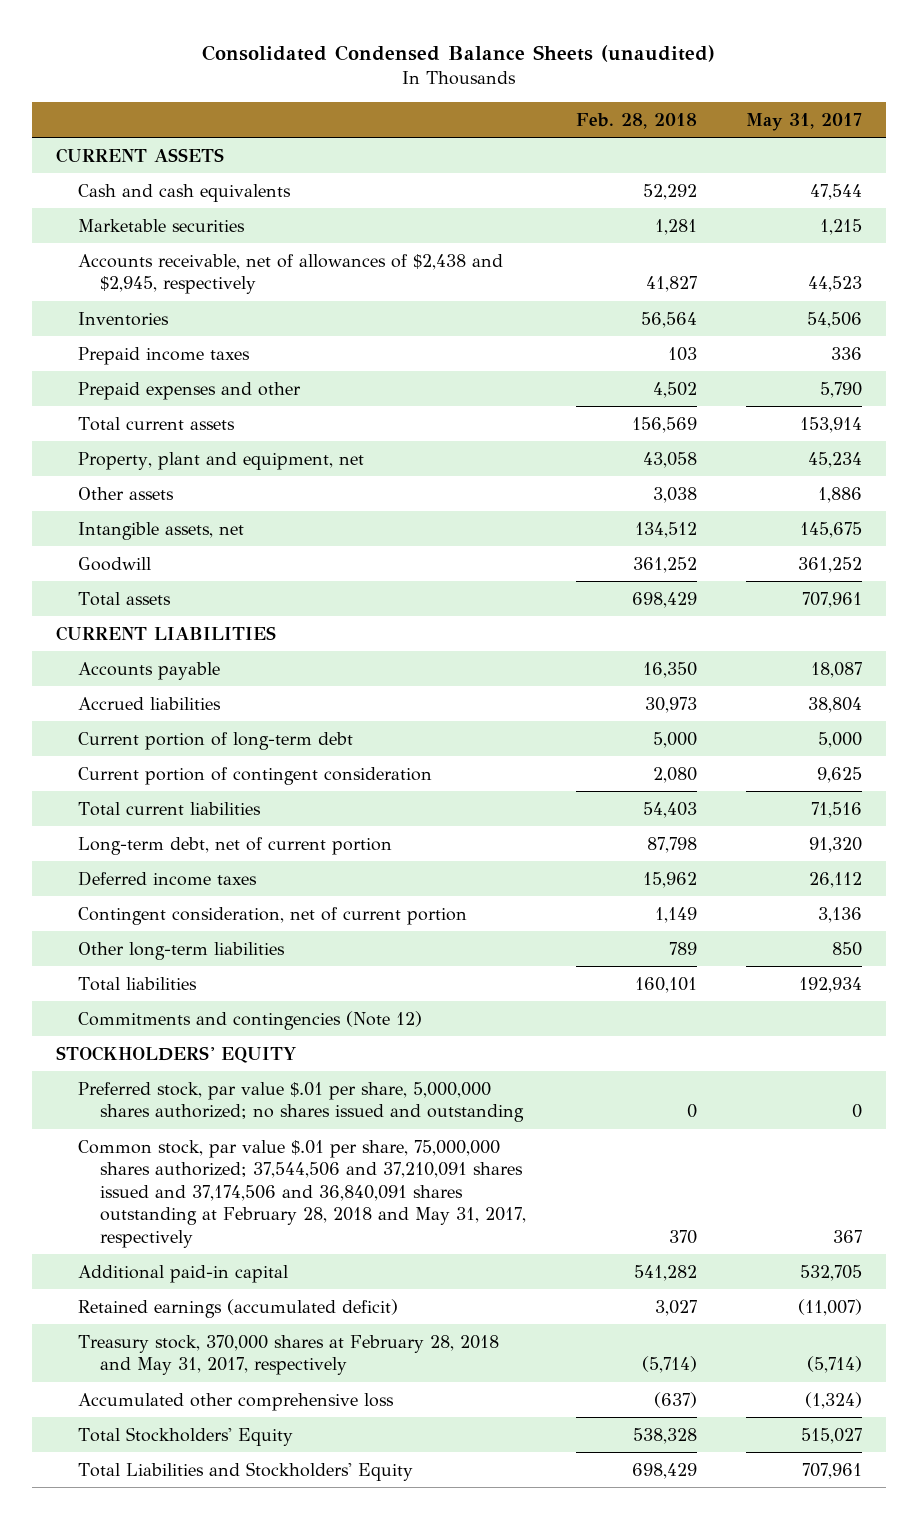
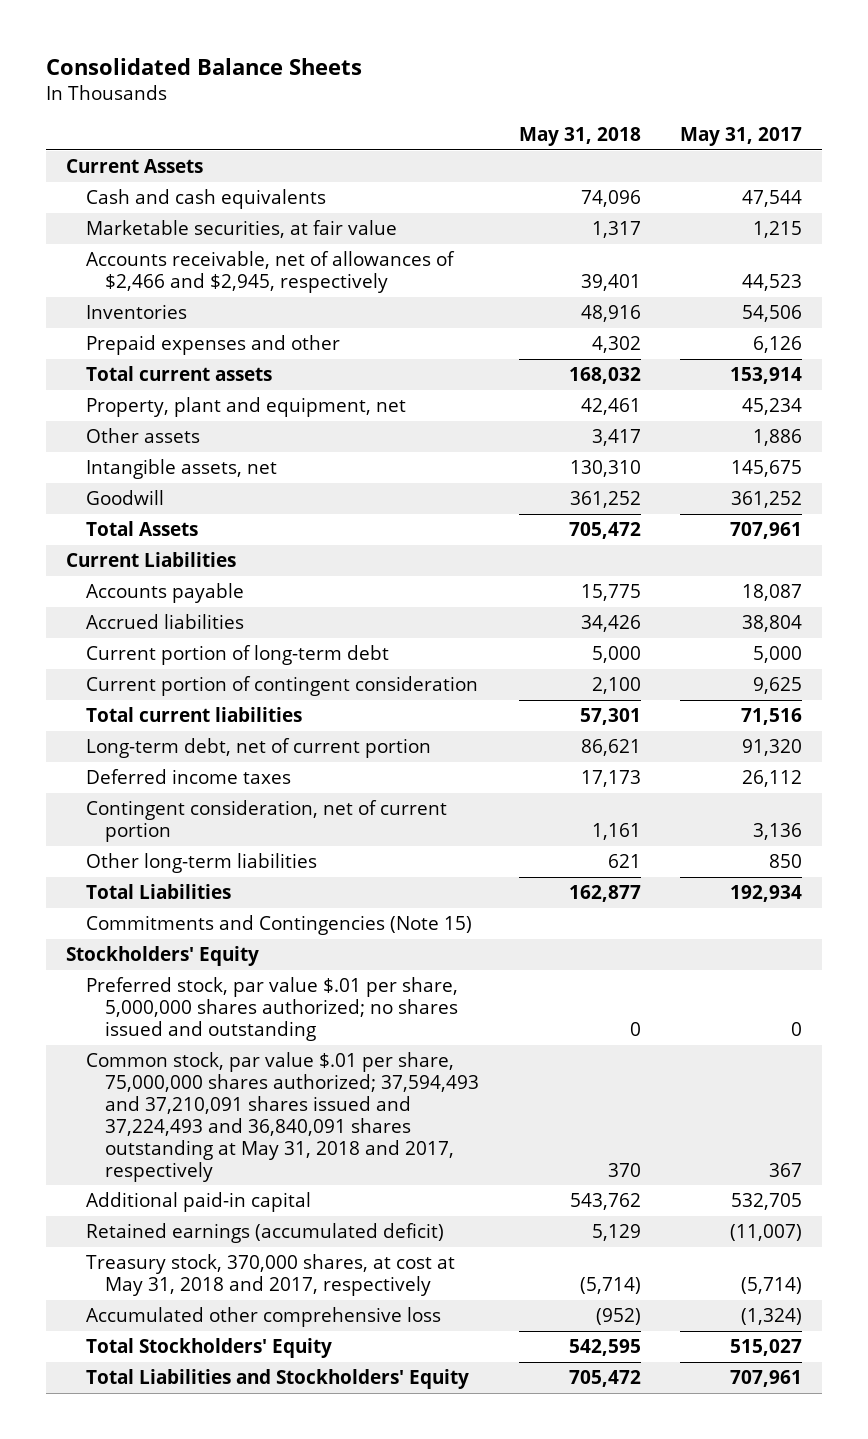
[202,44,716,62] Consolidated Condensed Balance Sheets (unaudited) -> [46,58,363,76] Consolidated Balance Sheets
[575,112,697,129] Feb. 28, 2018 -> none
none -> [518,127,641,147] May 31, 2018
[56,147,225,163] CURRENT ASSETS -> [65,159,203,174] Current Assets
[78,218,246,232] Marketable securities -> [85,220,397,239] Marketable securities, at fair value
[78,253,504,295] Accounts receivable, net of allowances of $2,438 and $2,945, respectively -> [85,251,455,293] Accounts receivable, net of allowances of $2,466 and $2,945, respectively
[78,346,251,365] Prepaid income taxes -> none
[819,381,862,398] 5,790 -> [753,336,803,354] 6,126
[78,591,172,606] Total assets -> [85,521,198,537] Total Assets
[56,625,277,641] CURRENT LIABILITIES -> [65,552,236,568] Current Liabilities
[78,976,198,991] Total liabilities -> [85,884,231,900] Total Liabilities
[78,1010,423,1030] Commitments and contingencies (Note 12) -> [85,915,472,936] Commitments and Contingencies (Note 15)
[56,1045,297,1063] STOCKHOLDERS' EQUITY -> [65,946,259,967] Stockholders' Equity
[78,1139,527,1248] Common stock, par value $.01 per share, 75,000,000 shares authorized; 37,544,506 and 37,210,091 shares issued and 37,174,506 and 36,840,091 shares outstanding at February 28, 2018 and May 31, 2017, respectively -> [85,1052,480,1182] Common stock, par value $.01 per share, 75,000,000 shares authorized; 37,594,493 and 37,210,091 shares issued and 37,224,493 and 36,840,091 shares outstanding at May 31, 2018 and 2017, respectively
[78,1334,500,1376] Treasury stock, 370,000 shares at February 28, 2018 and May 31, 2017, respectively -> [85,1254,455,1296] Treasury stock, 370,000 shares, at cost at May 31, 2018 and 2017, respectively

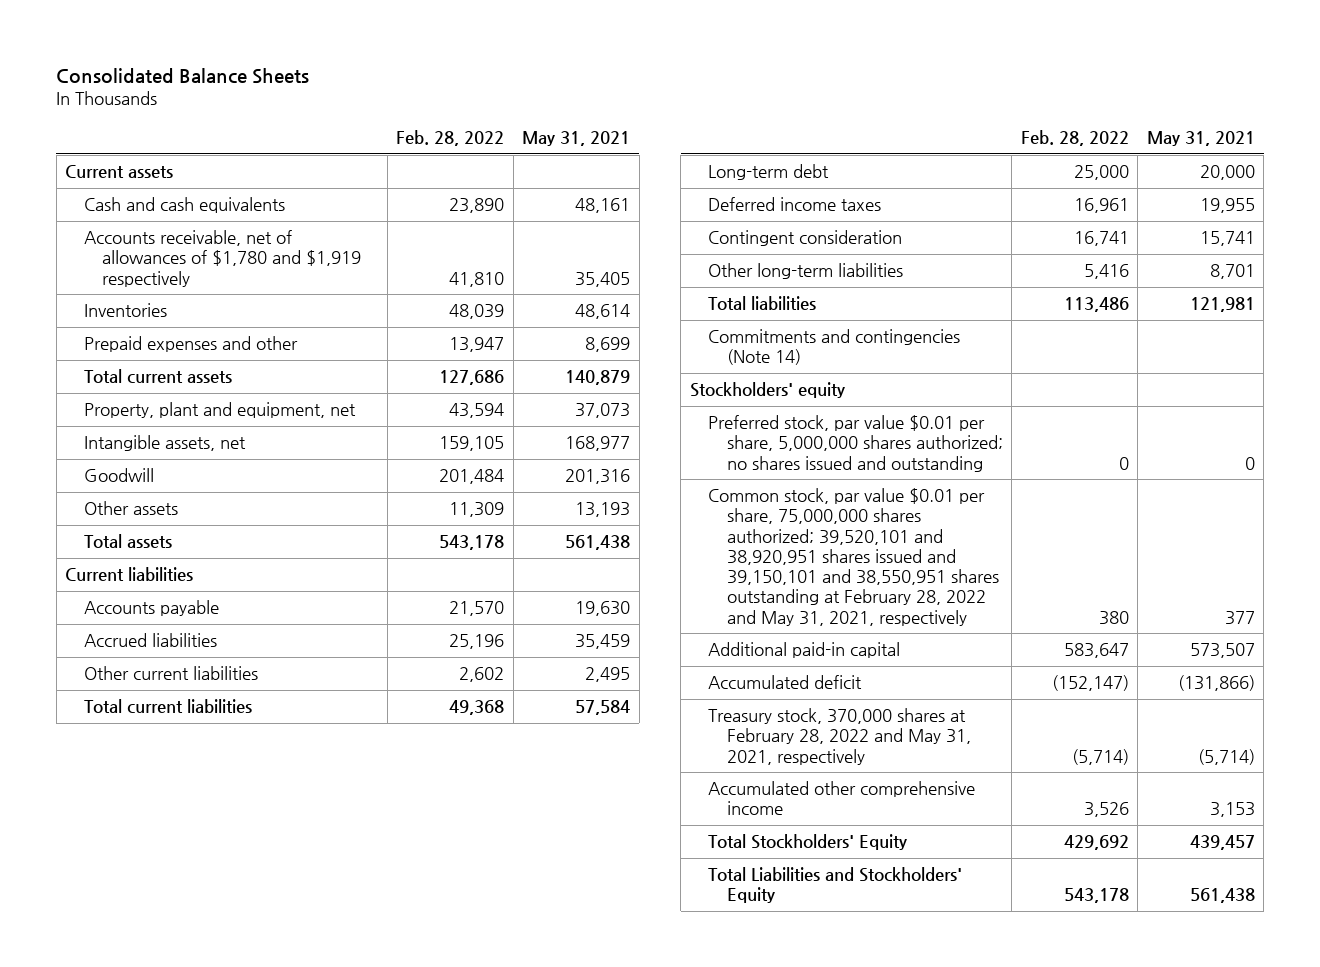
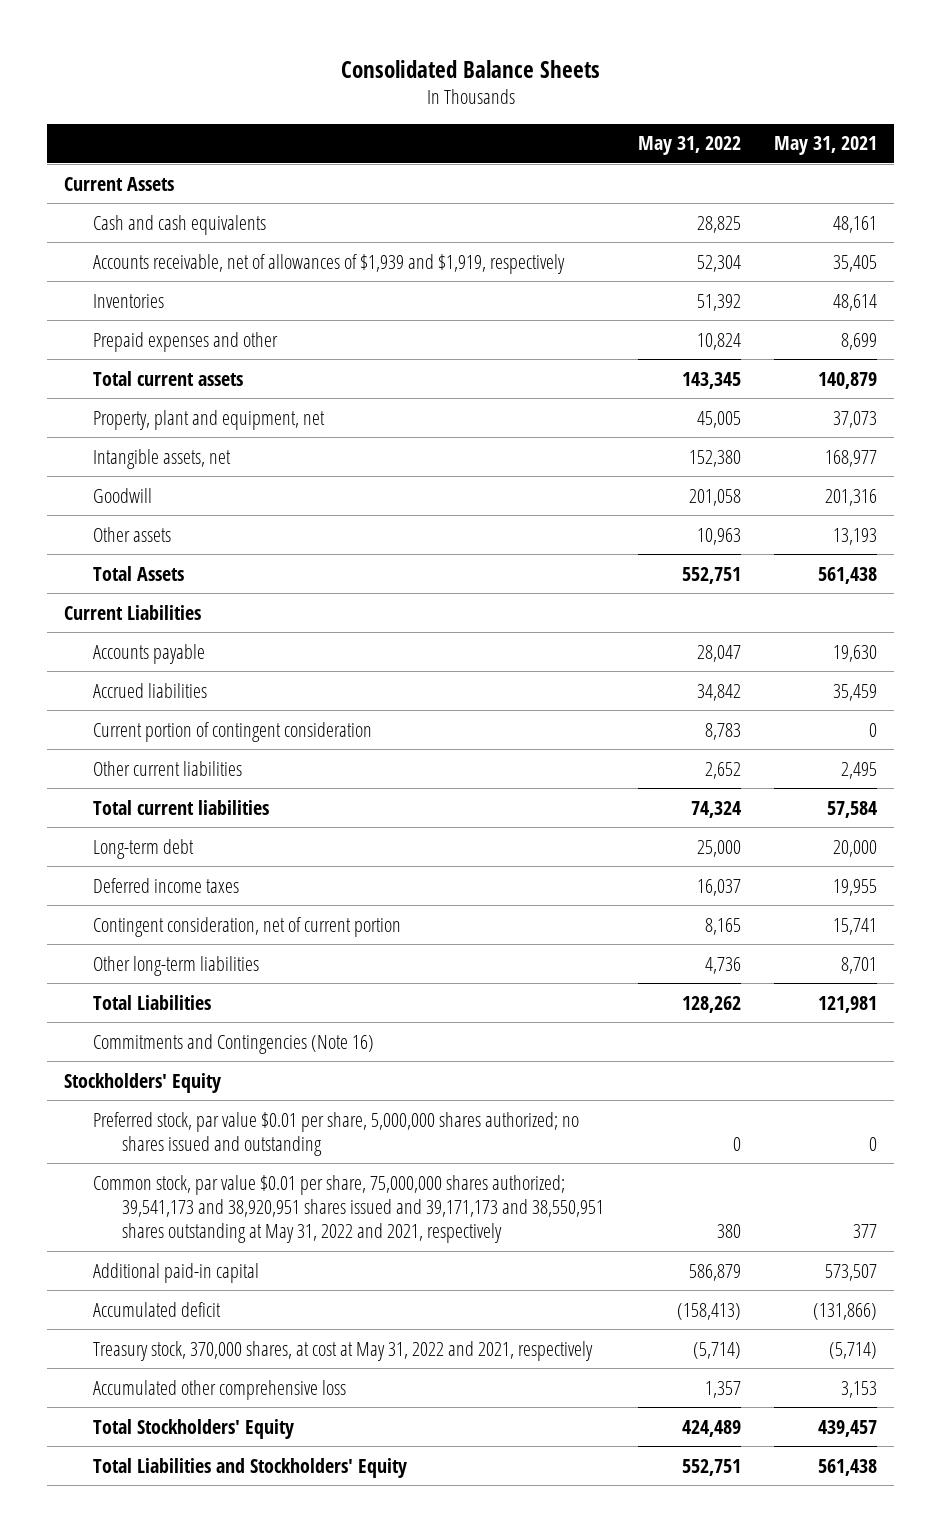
[396,130,505,147] Feb. 28, 2022 -> none
none -> [637,136,741,156] May 31, 2022
[65,165,174,179] Current assets -> [64,176,175,191] Current Assets
[83,230,362,287] Accounts receivable, net of allowances of $1,780 and $1,919 respectively -> [93,253,566,274] Accounts receivable, net of allowances of $1,939 and $1,919, respectively
[83,534,172,549] Total assets -> [93,565,185,581] Total Assets
[65,567,194,582] Current liabilities -> [64,604,202,620] Current Liabilities
none -> [93,721,373,742] Current portion of contingent consideration
[708,230,903,247] Contingent consideration -> [93,916,402,937] Contingent consideration, net of current portion
[708,296,817,311] Total liabilities -> [93,994,212,1010] Total Liabilities
[708,329,961,366] Commitments and contingencies (Note 14) -> [93,1033,375,1054] Commitments and Contingencies (Note 16)
[689,382,845,399] Stockholders' equity -> [64,1072,222,1093] Stockholders' Equity
[708,488,999,626] Common stock, par value $0.01 per share, 75,000,000 shares authorized; 39,520,101 and 38,920,951 shares issued and 39,150,101 and 38,550,951 shares outstanding at February 28, 2022 and May 31, 2021, respectively -> [93,1174,604,1244] Common stock, par value $0.01 per share, 75,000,000 shares authorized; 39,541,173 and 38,920,951 shares issued and 39,171,173 and 38,550,951 shares outstanding at May 31, 2022 and 2021, respectively
[708,708,971,765] Treasury stock, 370,000 shares at February 28, 2022 and May 31, 2021, respectively -> [93,1340,594,1361] Treasury stock, 370,000 shares, at cost at May 31, 2022 and 2021, respectively
[708,781,976,816] Accumulated other comprehensive income -> [93,1379,347,1400] Accumulated other comprehensive loss

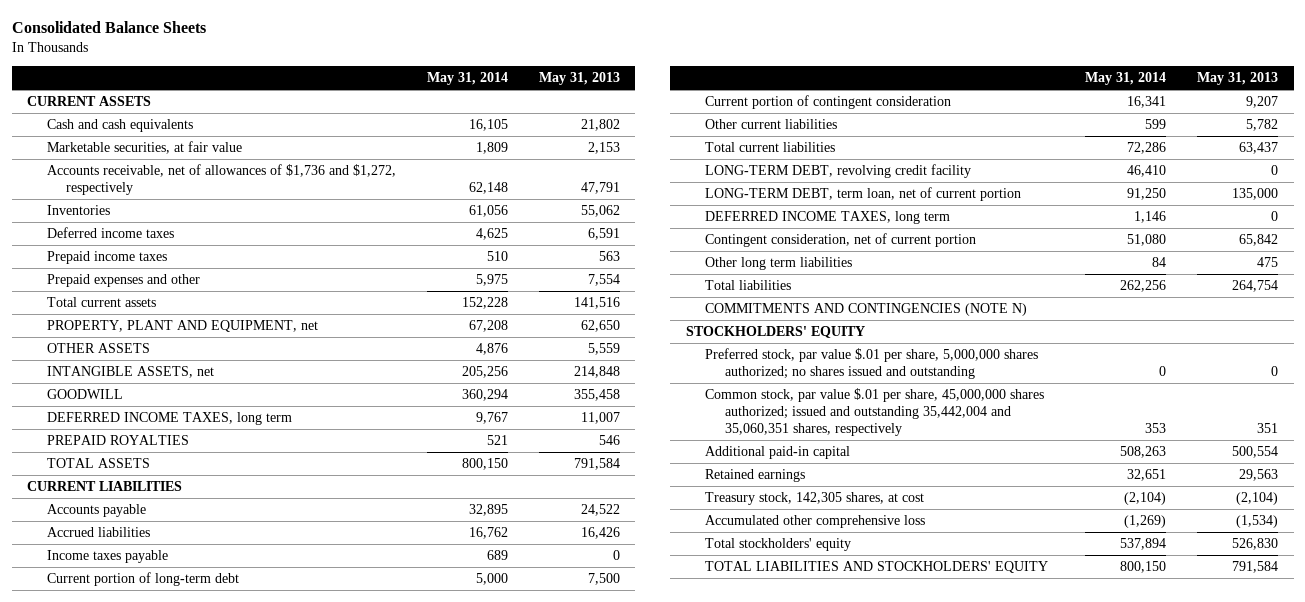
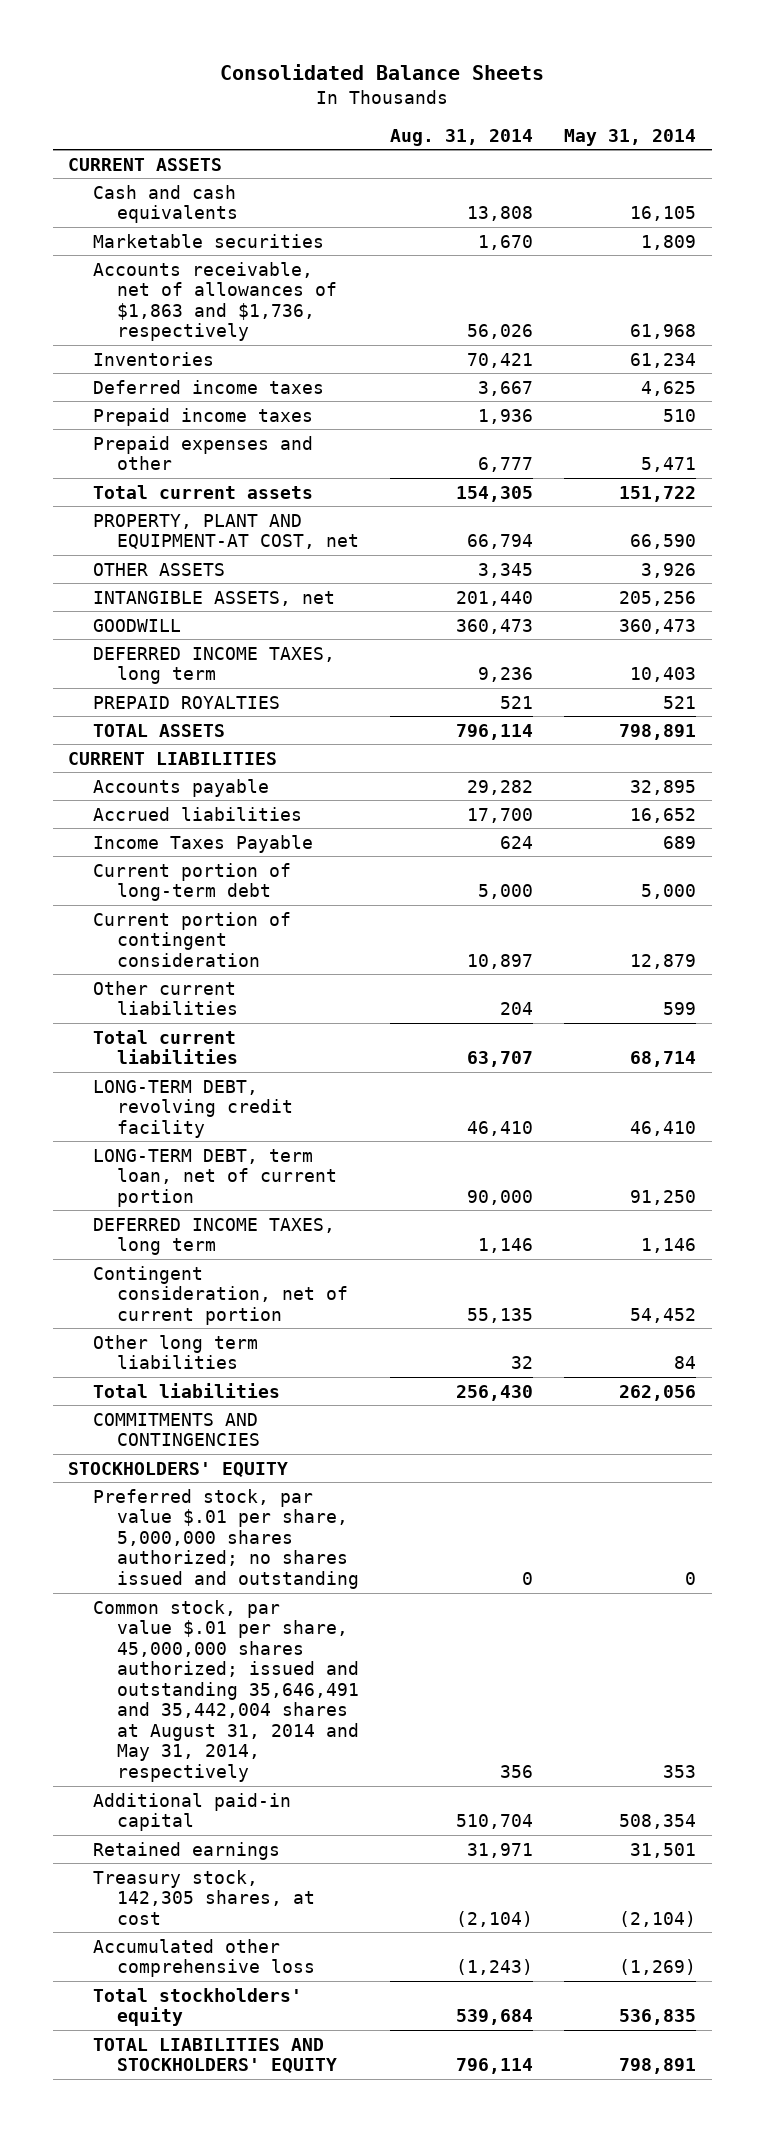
[538,72,620,86] May 31, 2013 -> none
none -> [390,128,534,146] Aug. 31, 2014
[46,141,242,155] Marketable securities, at fair value -> [92,233,324,248] Marketable securities
[46,164,396,196] Accounts receivable, net of allowances of $1,736 and $1,272, respectively -> [92,261,337,342] Accounts receivable, net of allowances of $1,863 and $1,736, respectively
[468,182,508,195] 62,148 -> [630,324,697,340] 61,968
[468,205,508,218] 61,056 -> [630,352,697,368] 61,234
[475,274,508,287] 5,975 -> [641,457,697,473] 5,471
[461,297,508,310] 152,228 -> [619,485,697,502] 151,722
[46,320,318,333] PROPERTY, PLANT AND EQUIPMENT, net -> [92,513,359,550] PROPERTY, PLANT AND EQUIPMENT-AT COST, net
[468,320,508,333] 67,208 -> [630,534,697,550] 66,590
[475,343,508,356] 4,876 -> [641,562,697,578] 3,926
[461,389,508,402] 360,294 -> [619,618,697,634] 360,473
[475,412,508,425] 9,767 -> [630,667,697,683] 10,403
[461,458,508,471] 800,150 -> [619,723,697,740] 798,891
[468,527,508,540] 16,762 -> [630,807,697,823] 16,652
[46,550,168,564] Income taxes payable -> [92,834,313,853] Income Taxes Payable
[1127,96,1167,109] 16,341 -> [630,953,697,969] 12,879
[1127,142,1167,155] 72,286 -> [630,1051,697,1068] 68,714
[1127,234,1167,247] 51,080 -> [630,1307,697,1323] 54,452
[1120,280,1167,293] 262,256 -> [619,1384,697,1401] 262,056
[705,303,1028,317] COMMITMENTS AND CONTINGENCIES (NOTE N) -> [92,1412,260,1447] COMMITMENTS AND CONTINGENCIES
[705,388,1045,437] Common stock, par value $.01 per share, 45,000,000 shares authorized; issued and outstanding 35,442,004 and 35,060,351 shares, respectively -> [92,1599,359,1782] Common stock, par value $.01 per share, 45,000,000 shares authorized; issued and outstanding 35,646,491 and 35,442,004 shares at August 31, 2014 and May 31, 2014, respectively
[1120,446,1167,459] 508,263 -> [619,1814,697,1830] 508,354
[1127,469,1167,482] 32,651 -> [630,1842,697,1858] 31,501
[1120,538,1167,551] 537,894 -> [619,2009,697,2026] 536,835
[1120,561,1167,574] 800,150 -> [619,2058,697,2075] 798,891

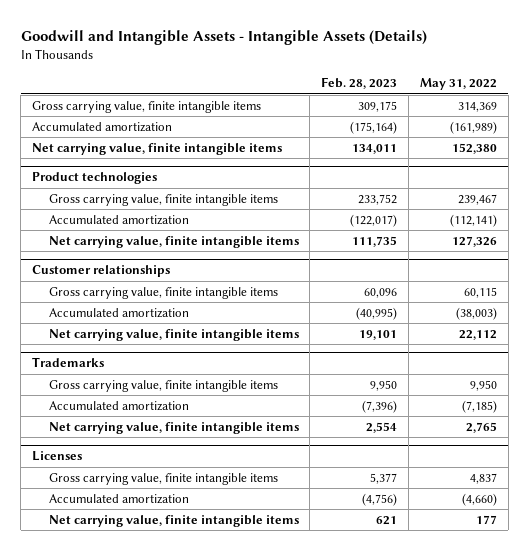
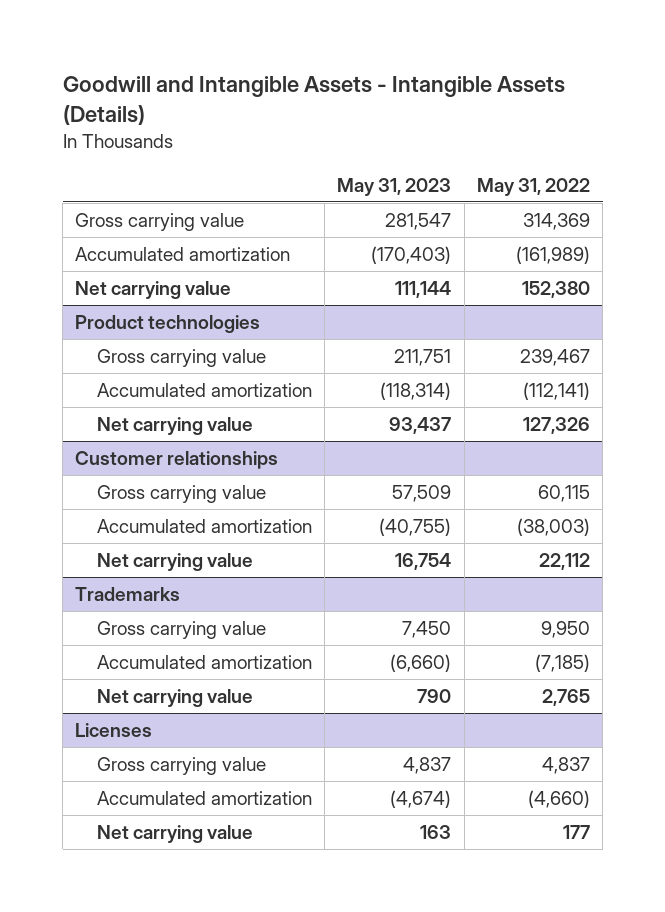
[321,77,398,90] Feb. 28, 2023 -> none
none -> [337,177,452,196] May 31, 2023
[32,100,262,113] Gross carrying value, finite intangible items -> [75,213,245,232] Gross carrying value
[32,142,283,155] Net carrying value, finite intangible items -> [75,281,232,300] Net carrying value
[48,193,278,206] Gross carrying value, finite intangible items -> [96,349,266,368] Gross carrying value
[48,235,299,248] Net carrying value, finite intangible items -> [96,417,253,436] Net carrying value
[48,286,278,299] Gross carrying value, finite intangible items -> [96,485,266,504] Gross carrying value
[48,328,299,341] Net carrying value, finite intangible items -> [96,553,253,572] Net carrying value
[48,379,278,392] Gross carrying value, finite intangible items -> [96,621,266,640] Gross carrying value
[48,421,299,434] Net carrying value, finite intangible items -> [96,689,253,708] Net carrying value
[48,472,278,485] Gross carrying value, finite intangible items -> [96,757,266,776] Gross carrying value
[48,514,299,527] Net carrying value, finite intangible items -> [96,825,253,844] Net carrying value

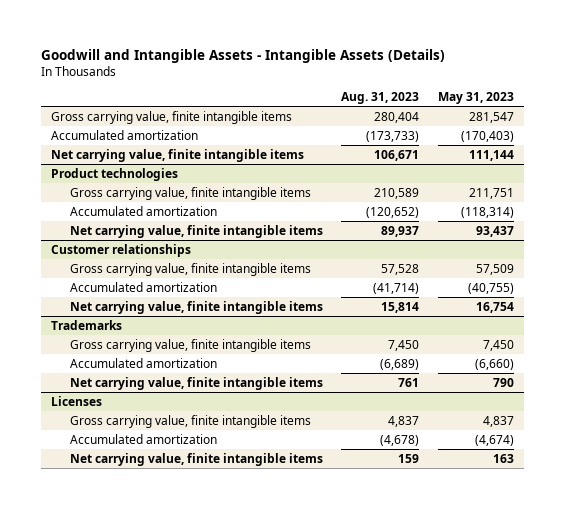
[476,177,590,196] May 31, 2022 -> none
none -> [341,92,420,105] Aug. 31, 2023
[75,213,245,232] Gross carrying value -> [50,110,292,124] Gross carrying value, finite intangible items
[75,281,232,300] Net carrying value -> [50,148,304,162] Net carrying value, finite intangible items
[96,349,266,368] Gross carrying value -> [69,186,311,200] Gross carrying value, finite intangible items
[96,417,253,436] Net carrying value -> [69,224,323,238] Net carrying value, finite intangible items
[96,485,266,504] Gross carrying value -> [69,262,311,276] Gross carrying value, finite intangible items
[96,553,253,572] Net carrying value -> [69,300,323,314] Net carrying value, finite intangible items
[96,621,266,640] Gross carrying value -> [69,338,311,352] Gross carrying value, finite intangible items
[96,689,253,708] Net carrying value -> [69,376,323,390] Net carrying value, finite intangible items
[96,757,266,776] Gross carrying value -> [69,414,311,428] Gross carrying value, finite intangible items
[96,825,253,844] Net carrying value -> [69,452,323,466] Net carrying value, finite intangible items

